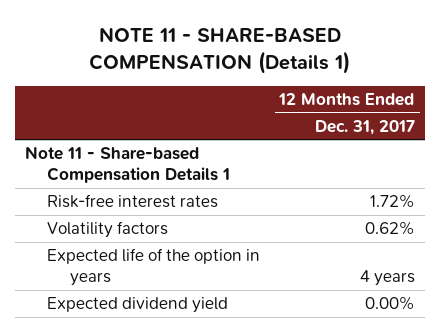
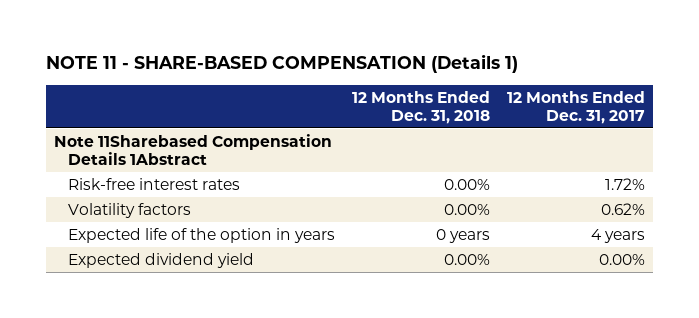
none -> [351,90,490,124] 12 Months Ended Dec. 31, 2018
[25,146,231,184] Note 11 - Share-based Compensation Details 1 -> [54,134,333,165] Note 11Sharebased Compensation Details 1Abstract

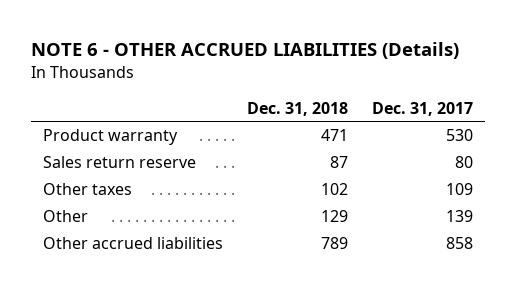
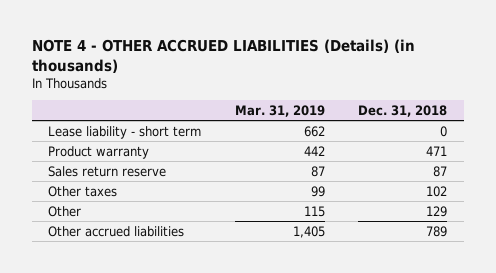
[31,42,460,60] NOTE 6 - OTHER ACCRUED LIABILITIES (Details) -> [31,39,415,73] NOTE 4 - OTHER ACCRUED LIABILITIES (Details) (in thousands)
[371,101,473,116] Dec. 31, 2017 -> none
none -> [234,104,325,117] Mar. 31, 2019
none -> [48,125,202,139] Lease liability - short term

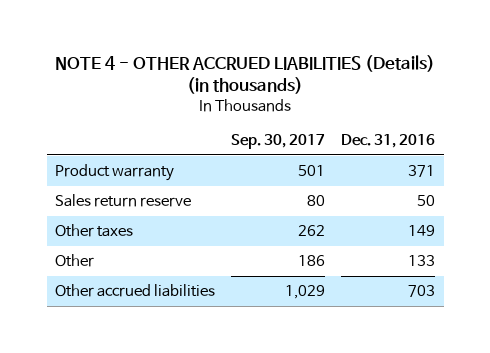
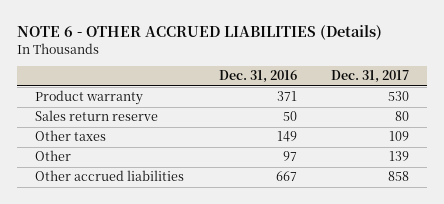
[55,55,436,95] NOTE 4 - OTHER ACCRUED LIABILITIES (Details) (in thousands) -> [17,24,383,40] NOTE 6 - OTHER ACCRUED LIABILITIES (Details)
[231,134,326,150] Sep. 30, 2017 -> none
none -> [331,70,410,84] Dec. 31, 2017
[408,255,436,267] 133 -> [282,151,297,162] 97
[408,285,436,298] 703 -> [275,171,297,182] 667

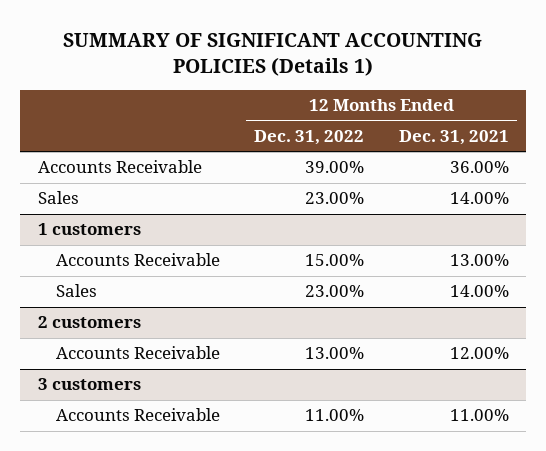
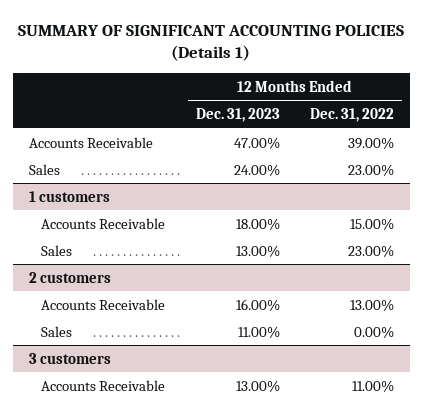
[398,129,509,145] Dec. 31, 2021 -> none
none -> [195,107,280,122] Dec. 31, 2023
none -> [40,325,72,337] Sales

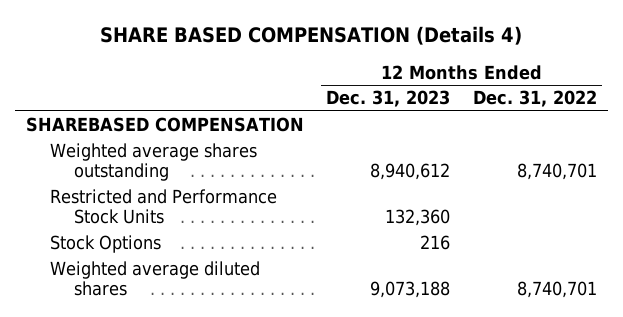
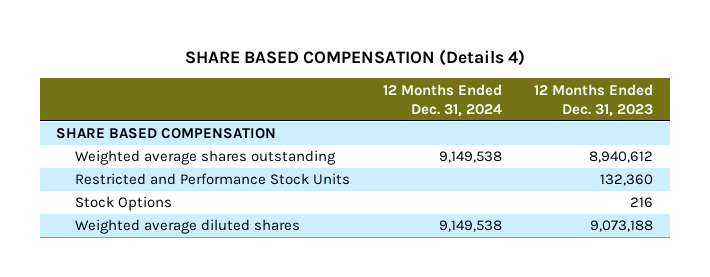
[472,90,597,108] Dec. 31, 2022 -> none
none -> [382,83,502,117] 12 Months Ended Dec. 31, 2024
[26,117,305,133] SHAREBASED COMPENSATION -> [56,128,277,140] SHARE BASED COMPENSATION

